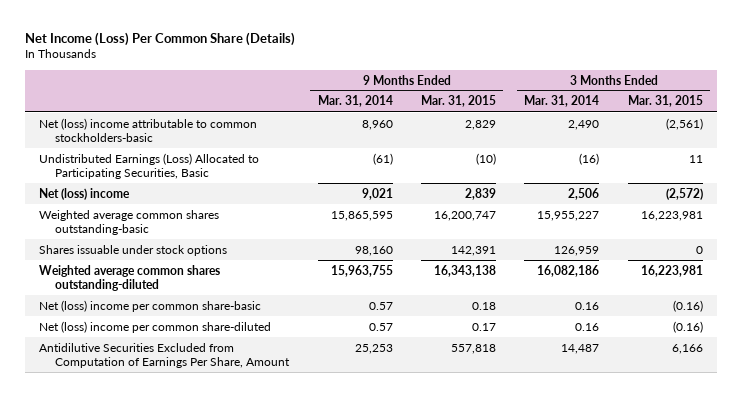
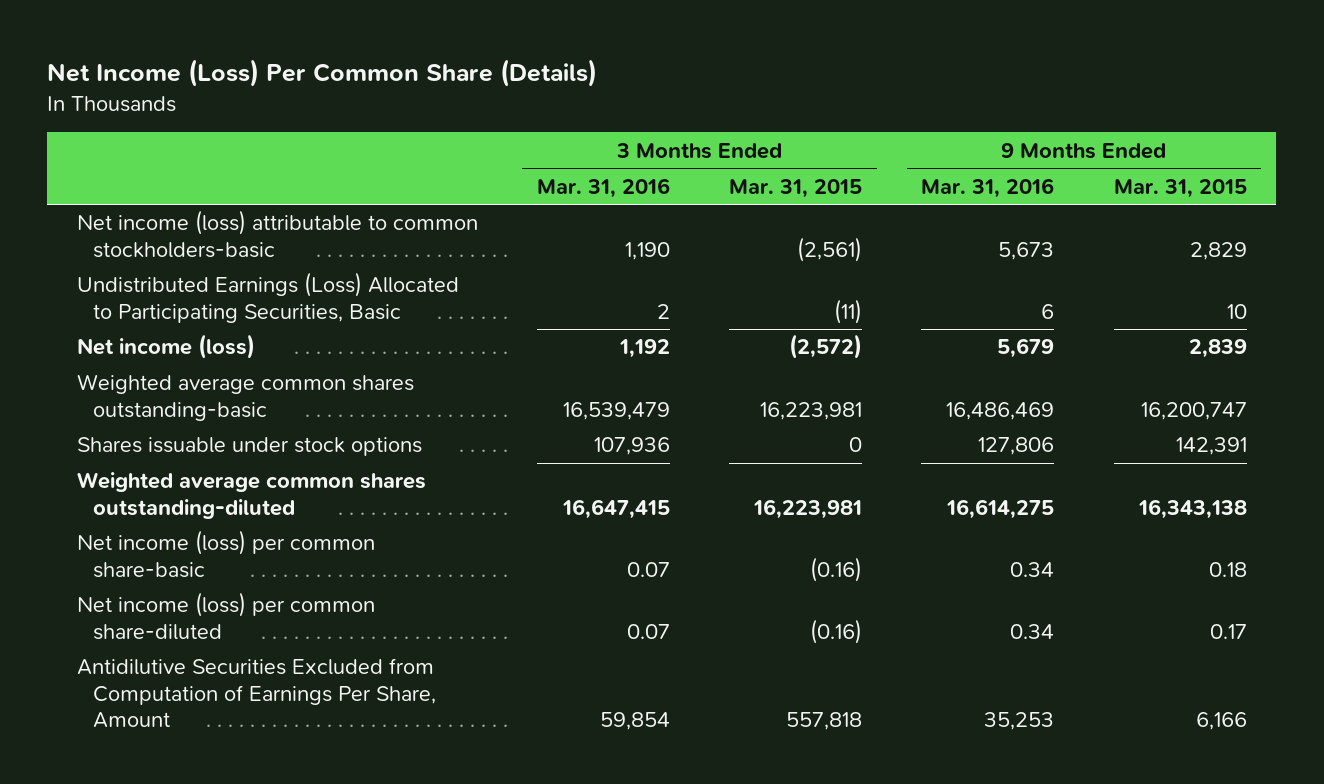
[317,95,393,108] Mar. 31, 2014 -> none
[524,95,600,108] Mar. 31, 2014 -> none
none -> [537,177,671,198] Mar. 31, 2016
none -> [921,177,1055,198] Mar. 31, 2016
[39,117,258,143] Net (loss) income attributable to common stockholders-basic -> [76,210,478,258] Net income (loss) attributable to common stockholders-basic
[475,152,496,165] (10) -> [1226,303,1247,319] 10
[688,154,703,163] 11 -> [834,298,863,324] (11)
[39,187,131,200] Net (loss) income -> [76,334,255,360] Net income (loss)
[39,299,262,312] Net (loss) income per common share-basic -> [76,530,375,578] Net income (loss) per common share-basic
[39,320,272,333] Net (loss) income per common share-diluted -> [76,592,375,640] Net income (loss) per common share-diluted
[450,343,496,354] 557,818 -> [1195,711,1247,730] 6,166
[671,343,703,354] 6,166 -> [786,711,863,730] 557,818

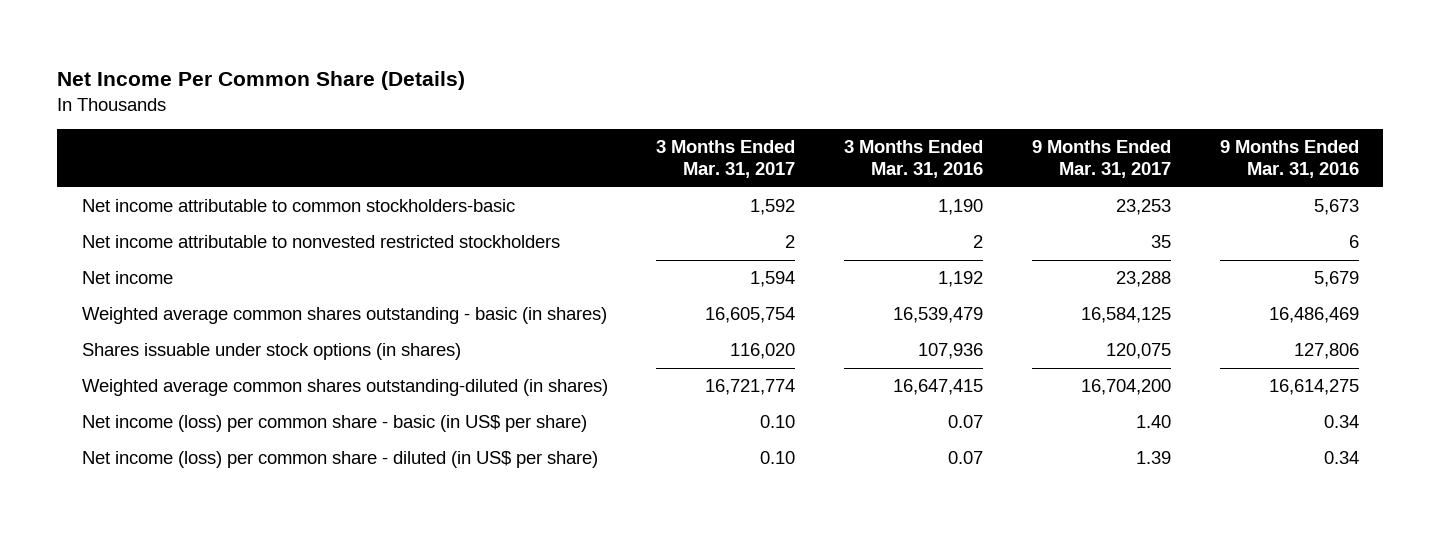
[47,59,598,88] Net Income (Loss) Per Common Share (Details) -> [57,70,466,90] Net Income Per Common Share (Details)
[729,178,863,198] Mar. 31, 2015 -> none
[1113,178,1247,198] Mar. 31, 2015 -> none
none -> [656,140,796,178] 3 Months Ended Mar. 31, 2017
none -> [1031,140,1171,178] 9 Months Ended Mar. 31, 2017
[76,658,436,728] Antidilutive Securities Excluded from Computation of Earnings Per Share, Amount -> none
[76,210,478,258] Net income (loss) attributable to common stockholders-basic -> [81,199,515,213] Net income attributable to common stockholders-basic
[76,272,459,323] Undistributed Earnings (Loss) Allocated to Participating Securities, Basic -> [81,235,560,249] Net income attributable to nonvested restricted stockholders
[76,334,255,360] Net income (loss) -> [81,271,173,285] Net income
[76,374,414,421] Weighted average common shares outstanding-basic -> [81,307,607,325] Weighted average common shares outstanding - basic (in shares)
[76,437,422,457] Shares issuable under stock options -> [81,343,461,361] Shares issuable under stock options (in shares)
[76,472,426,519] Weighted average common shares outstanding-diluted -> [81,379,608,397] Weighted average common shares outstanding-diluted (in shares)
[76,530,375,578] Net income (loss) per common share-basic -> [81,415,587,433] Net income (loss) per common share - basic (in US$ per share)
[76,592,375,640] Net income (loss) per common share-diluted -> [81,451,598,469] Net income (loss) per common share - diluted (in US$ per share)

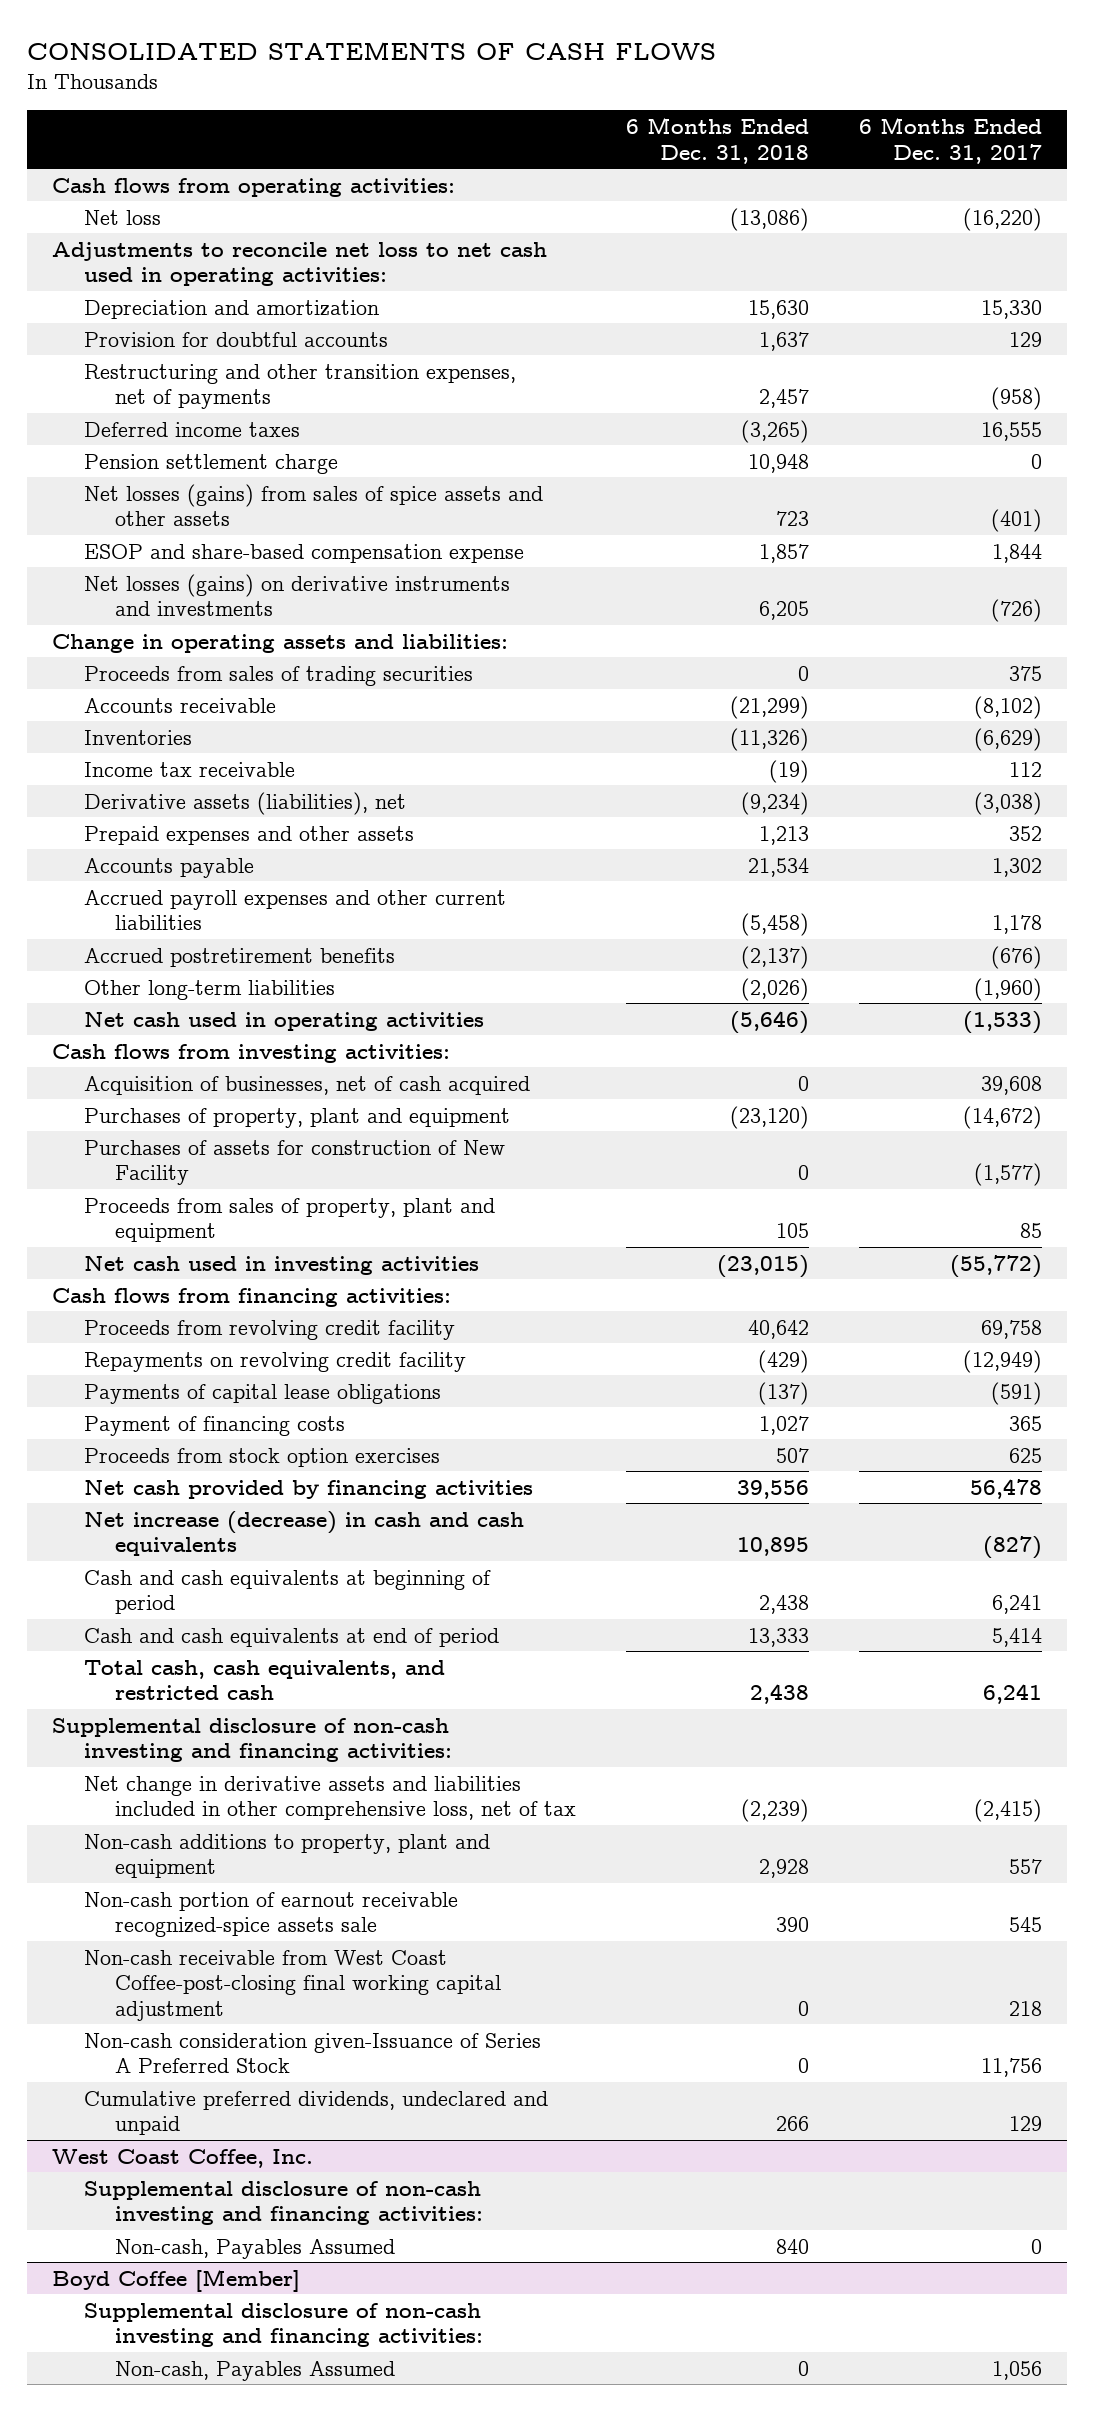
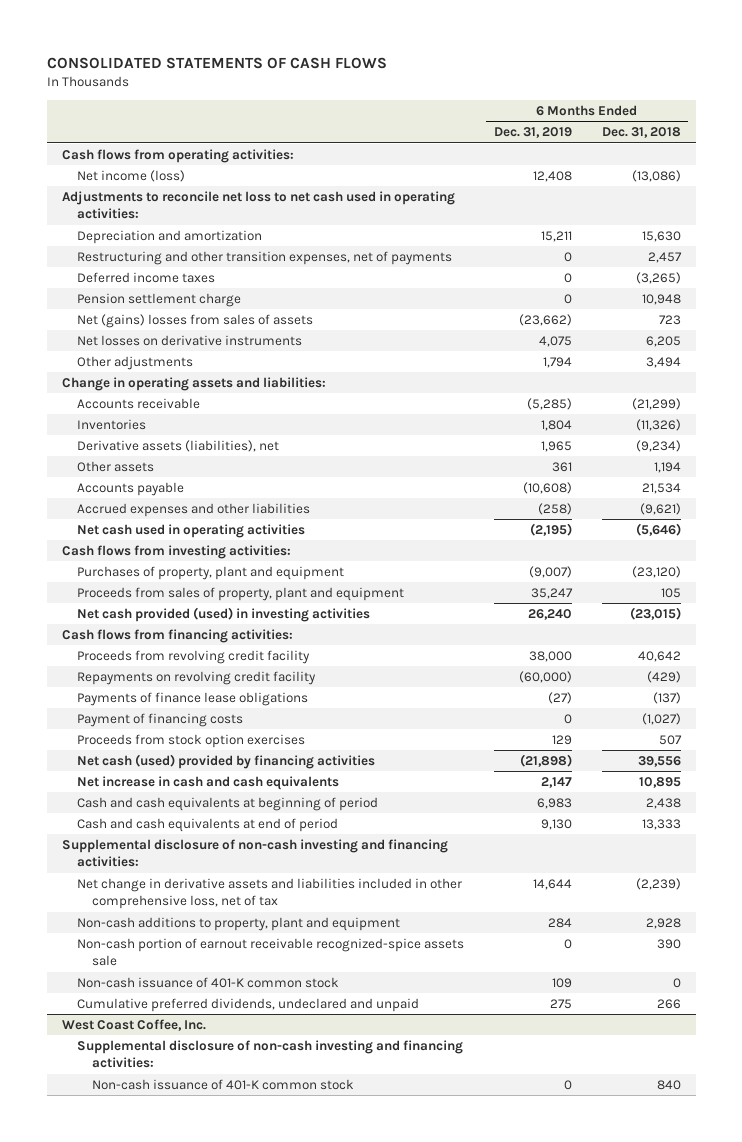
[859,117,1043,164] 6 Months Ended Dec. 31, 2017 -> none
none -> [493,127,572,139] Dec. 31, 2019
[83,209,161,225] Net loss -> [76,170,185,183] Net income (loss)
[83,331,388,347] Provision for doubtful accounts -> none
[83,543,524,563] ESOP and share-based compensation expense -> none
[83,483,543,527] Net losses (gains) from sales of spice assets and other assets -> [76,314,313,329] Net (gains) losses from sales of assets
[83,573,510,617] Net losses (gains) on derivative instruments and investments -> [76,335,302,347] Net losses on derivative instruments
none -> [76,356,193,371] Other adjustments
[83,665,473,686] Proceeds from sales of trading securities -> none
[83,761,295,777] Income tax receivable -> none
[83,825,414,845] Prepaid expenses and other assets -> [76,461,154,473] Other assets
[759,825,810,845] 1,213 -> [653,462,681,474] 1,194
[83,947,395,967] Accrued postretirement benefits -> none
[83,979,335,1000] Other long-term liabilities -> none
[83,889,506,931] Accrued payroll expenses and other current liabilities -> [76,503,310,518] Accrued expenses and other liabilities
[741,913,810,937] (5,458) -> [639,503,681,516] (9,621)
[83,1075,530,1095] Acquisition of businesses, net of cash acquired -> none
[83,1139,505,1186] Purchases of assets for construction of New Facility -> none
[83,1255,479,1275] Net cash used in investing activities -> [76,607,370,623] Net cash provided (used) in investing activities
[83,1383,441,1404] Payments of capital lease obligations -> [76,692,308,707] Payments of finance lease obligations
[759,1415,810,1435] 1,027 -> [641,713,681,726] (1,027)
[83,1479,533,1499] Net cash provided by financing activities -> [76,754,375,770] Net cash (used) provided by financing activities
[83,1510,524,1557] Net increase (decrease) in cash and cash equivalents -> [76,776,339,791] Net increase in cash and cash equivalents
[83,1659,445,1701] Total cash, cash equivalents, and restricted cash -> none
[83,1949,502,2021] Non-cash receivable from West Coast Coffee-post-closing final working capital adjustment -> none
[83,2032,541,2074] Non-cash consideration given-Issuance of Series A Preferred Stock -> [76,977,339,989] Non-cash issuance of 401-K common stock
[115,2238,396,2259] Non-cash, Payables Assumed -> none
[51,2268,300,2292] Boyd Coffee [Member] -> none
[83,2302,484,2348] Supplemental disclosure of non-cash investing and financing activities: -> none
[115,2360,396,2381] Non-cash, Payables Assumed -> none
none -> [92,1079,355,1091] Non-cash issuance of 401-K common stock

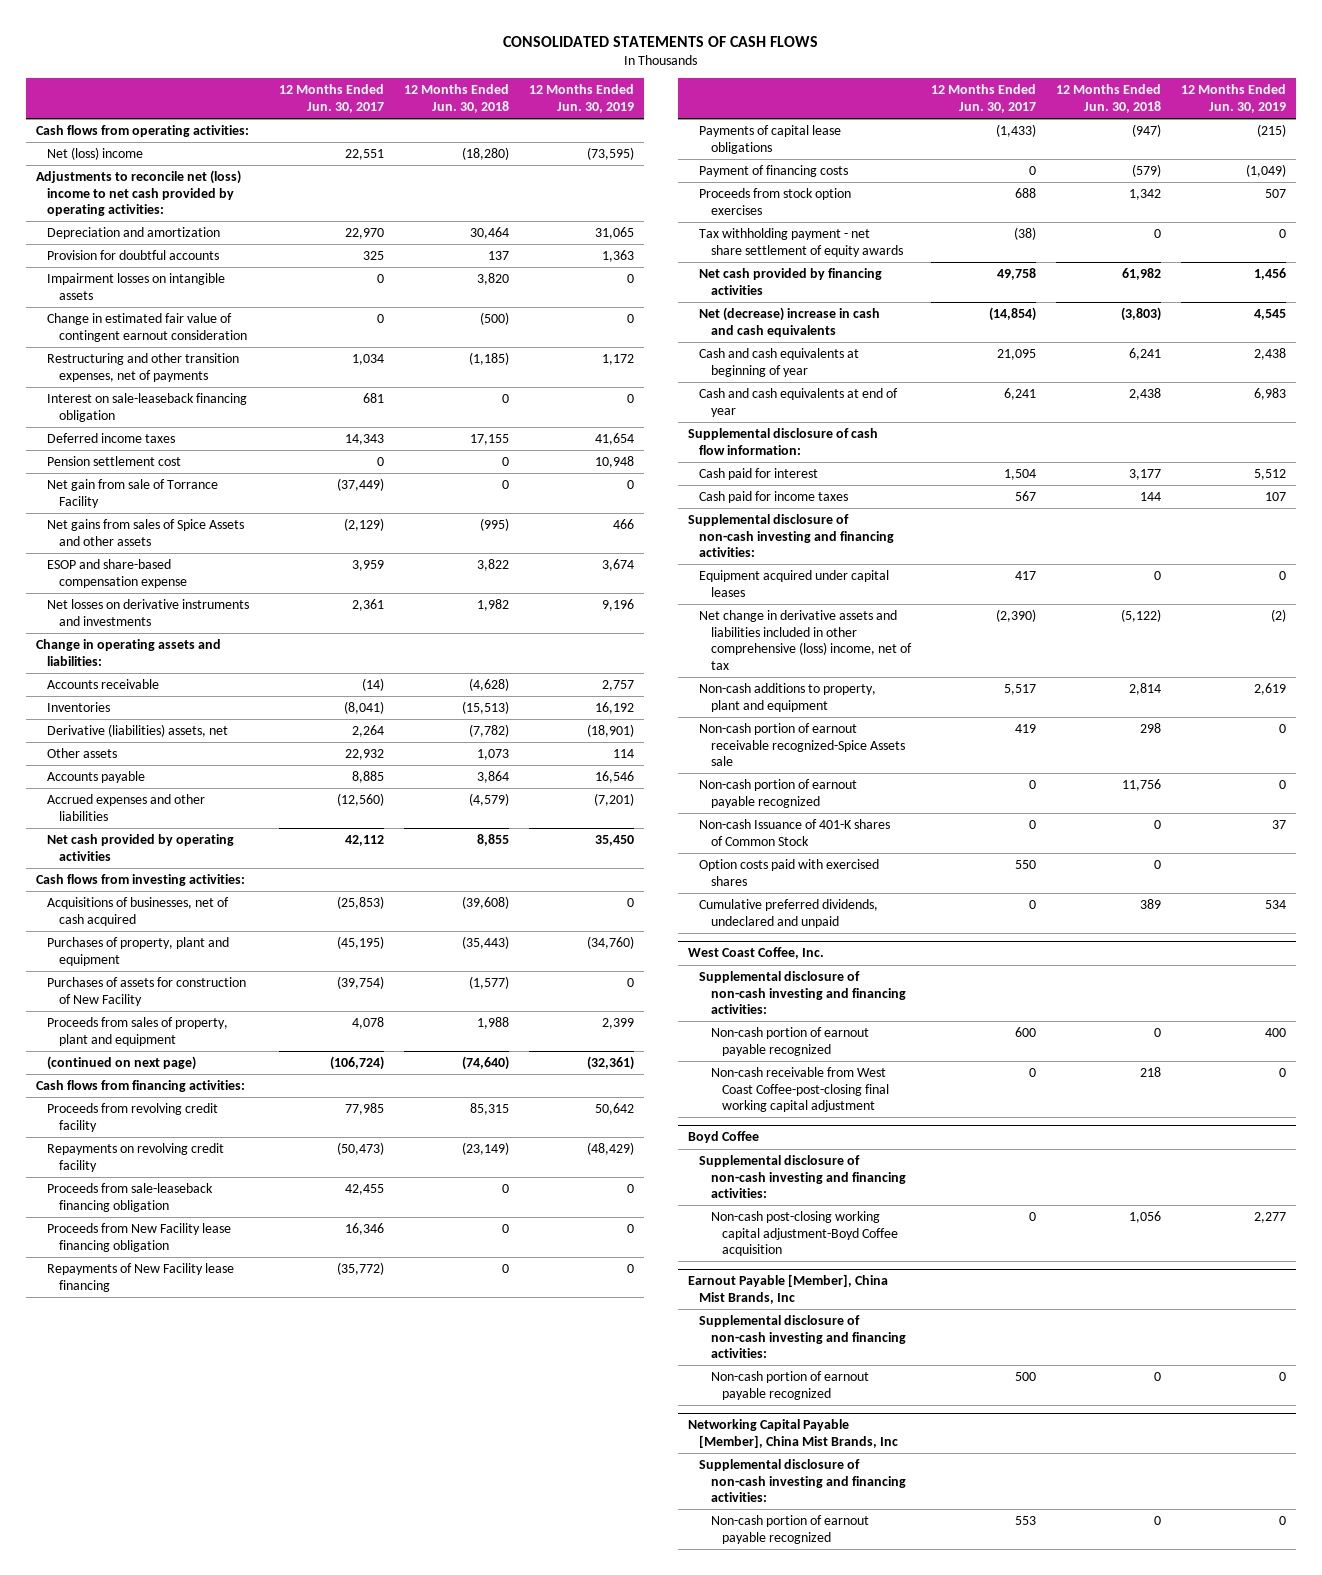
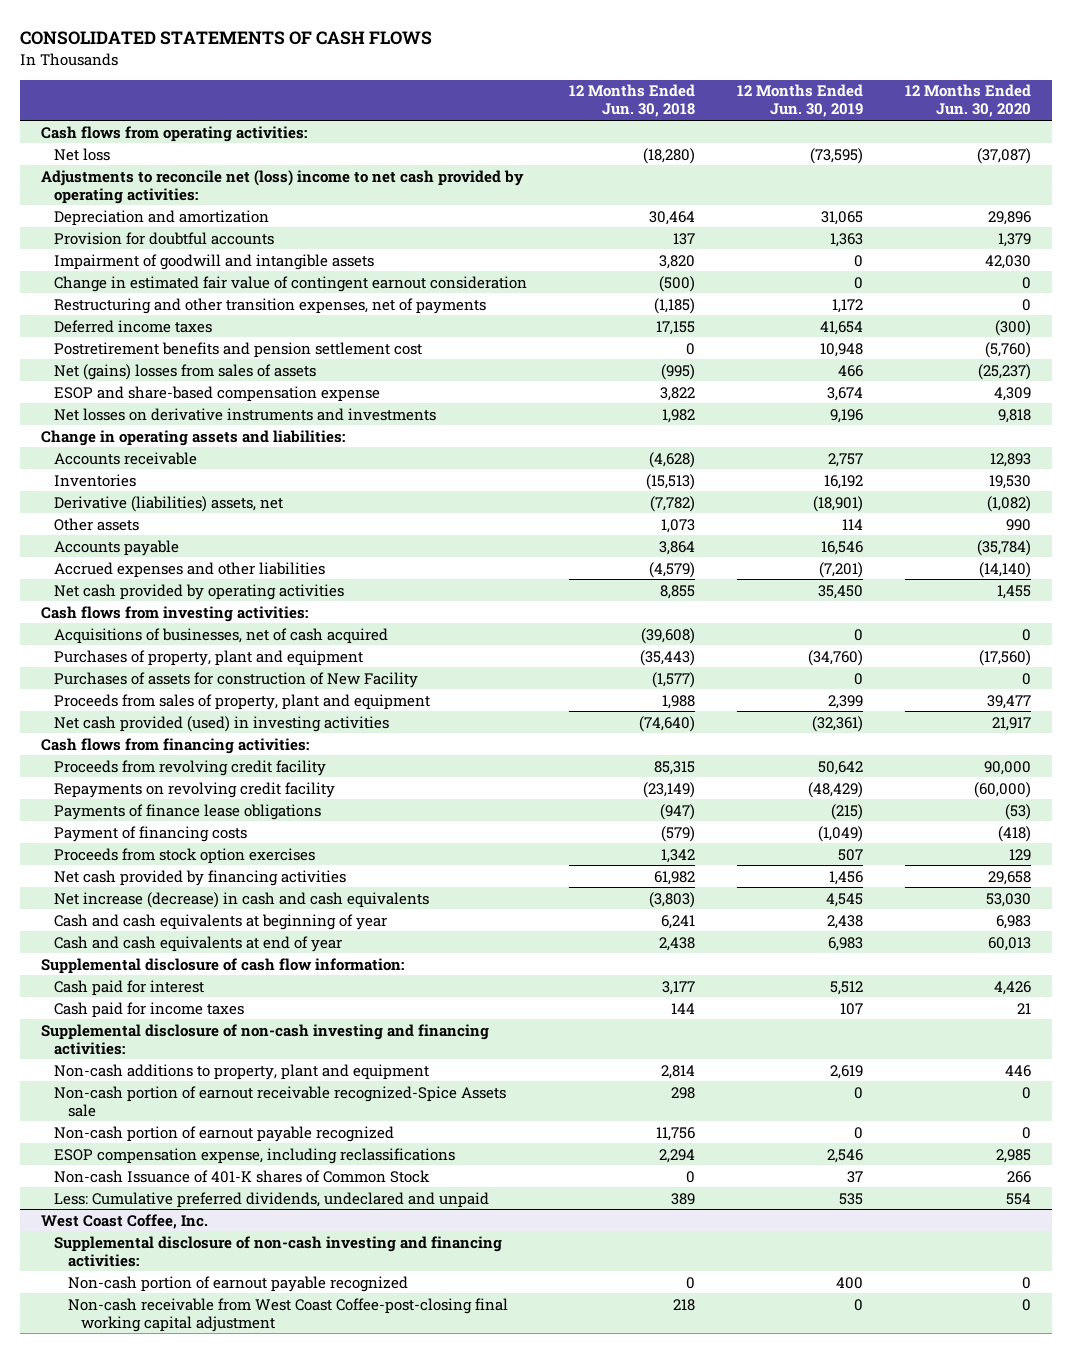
[278,84,384,113] 12 Months Ended Jun. 30, 2017 -> none
none -> [905,84,1032,118] 12 Months Ended Jun. 30, 2020
[47,147,144,161] Net (loss) income -> [54,147,111,161] Net loss
[47,273,226,300] Impairment losses on intangible assets -> [54,253,375,270] Impairment of goodwill and intangible assets
[47,393,248,422] Interest on sale-leaseback financing obligation -> none
[47,479,219,508] Net gain from sale of Torrance Facility -> none
[47,456,182,467] Pension settlement cost -> [54,341,423,358] Postretirement benefits and pension settlement cost
[47,519,245,546] Net gains from sales of Spice Assets and other assets -> [54,363,317,380] Net (gains) losses from sales of assets
[47,1056,197,1071] (continued on next page) -> [54,715,390,732] Net cash provided (used) in investing activities
[47,1183,214,1212] Proceeds from sale-leaseback financing obligation -> none
[47,1223,232,1252] Proceeds from New Facility lease financing obligation -> none
[47,1263,235,1292] Repayments of New Facility lease financing -> none
[699,125,842,154] Payments of capital lease obligations -> [54,803,322,820] Payments of finance lease obligations
[699,228,903,257] Tax withholding payment - net share settlement of equity awards -> none
[699,307,881,337] Net (decrease) increase in cash and cash equivalents -> [54,891,430,908] Net increase (decrease) in cash and cash equivalents
[699,570,890,597] Equipment acquired under capital leases -> none
[699,610,912,670] Net change in derivative assets and liabilities included in other comprehensive (loss) income, net of tax -> none
none -> [54,1147,456,1164] ESOP compensation expense, including reclassifications
[699,859,880,886] Option costs paid with exercised shares -> none
[699,899,879,928] Cumulative preferred dividends, undeclared and unpaid -> [54,1191,490,1208] Less: Cumulative preferred dividends, undeclared and unpaid
[1264,900,1286,910] 534 -> [839,1192,864,1205] 535
[687,1131,759,1144] Boyd Coffee -> none
[699,1155,906,1199] Supplemental disclosure of non-cash investing and financing activities: -> none
[710,1211,899,1257] Non-cash post-closing working capital adjustment-Boyd Coffee acquisition -> none
[687,1274,888,1304] Earnout Payable [Member], China Mist Brands, Inc -> none
[699,1315,906,1359] Supplemental disclosure of non-cash investing and financing activities: -> none
[710,1371,869,1400] Non-cash portion of earnout payable recognized -> none
[687,1419,899,1448] Networking Capital Payable [Member], China Mist Brands, Inc -> none
[699,1459,906,1503] Supplemental disclosure of non-cash investing and financing activities: -> none
[710,1515,869,1544] Non-cash portion of earnout payable recognized -> none

